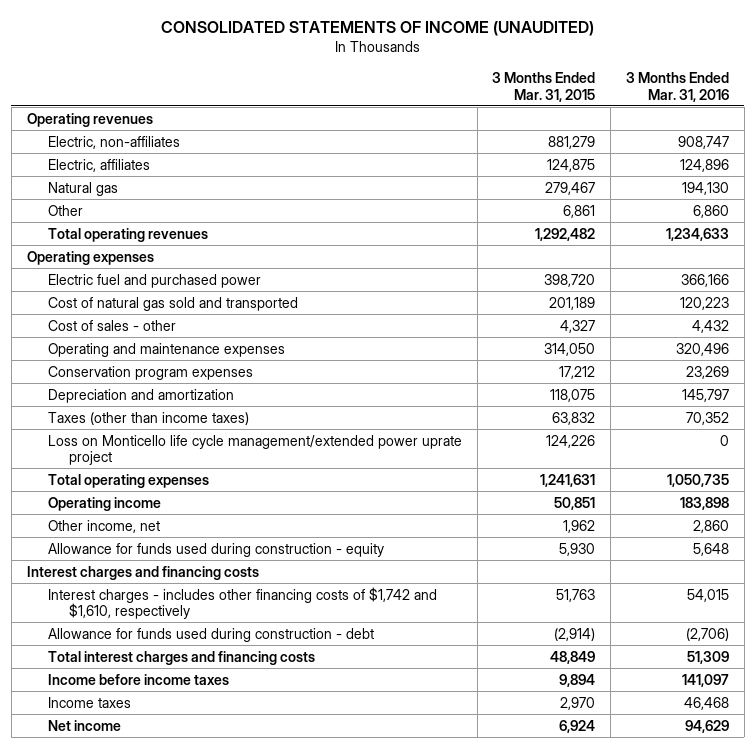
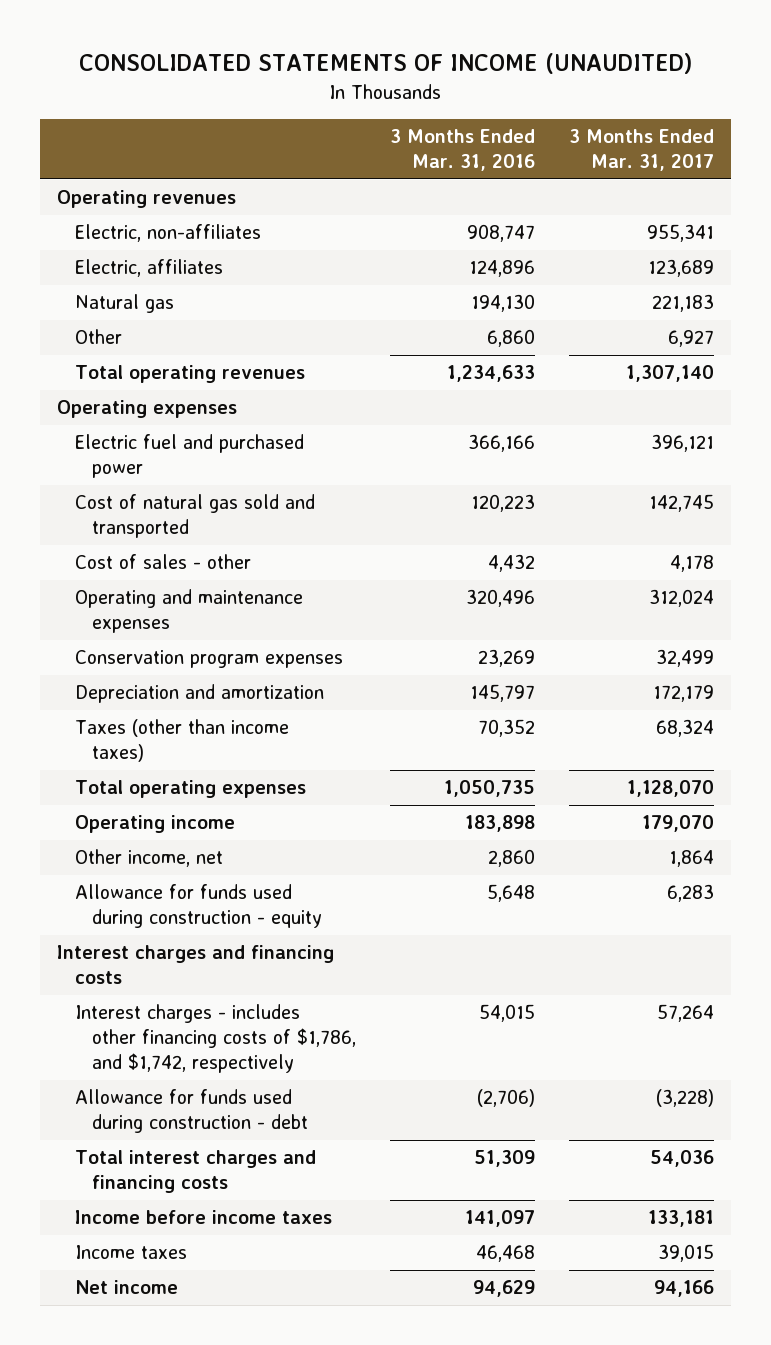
[492,71,596,102] 3 Months Ended Mar. 31, 2015 -> none
none -> [568,129,714,172] 3 Months Ended Mar. 31, 2017
[47,434,462,466] Loss on Monticello life cycle management/extended power uprate project -> none
[47,586,437,620] Interest charges - includes other financing costs of $1,742 and $1,610, respectively -> [74,1004,357,1074] Interest charges - includes other financing costs of $1,786, and $1,742, respectively

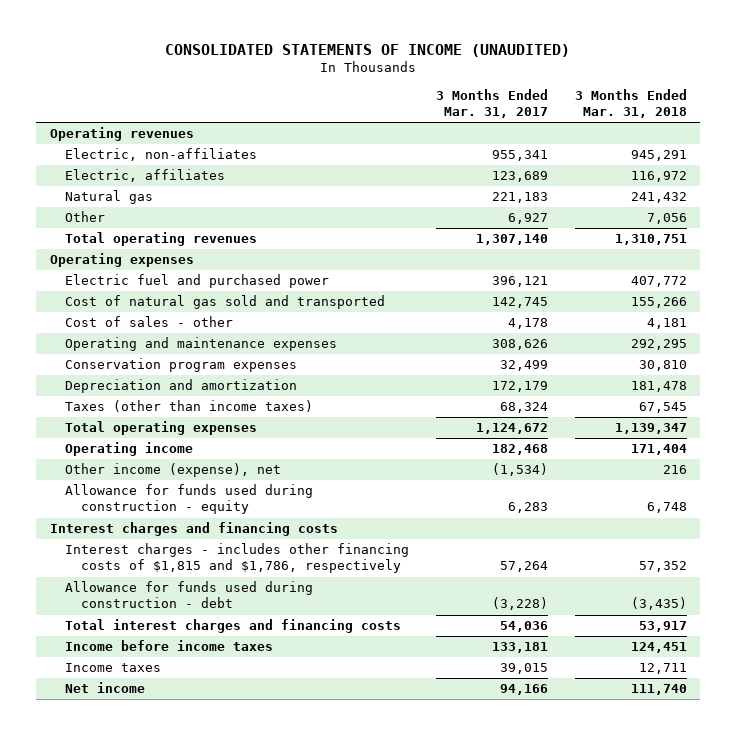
[390,129,536,172] 3 Months Ended Mar. 31, 2016 -> none
none -> [574,88,687,119] 3 Months Ended Mar. 31, 2018
[648,589,714,608] 312,024 -> [492,339,549,351] 308,626
[626,780,714,798] 1,128,070 -> [476,423,549,435] 1,124,672
[641,815,714,833] 179,070 -> [492,444,549,456] 182,468
[74,849,223,868] Other income, net -> [65,463,282,478] Other income (expense), net
[668,850,714,868] 1,864 -> [492,463,549,477] (1,534)
[74,1004,357,1074] Interest charges - includes other financing costs of $1,786, and $1,742, respectively -> [65,543,410,574] Interest charges - includes other financing costs of $1,815 and $1,786, respectively

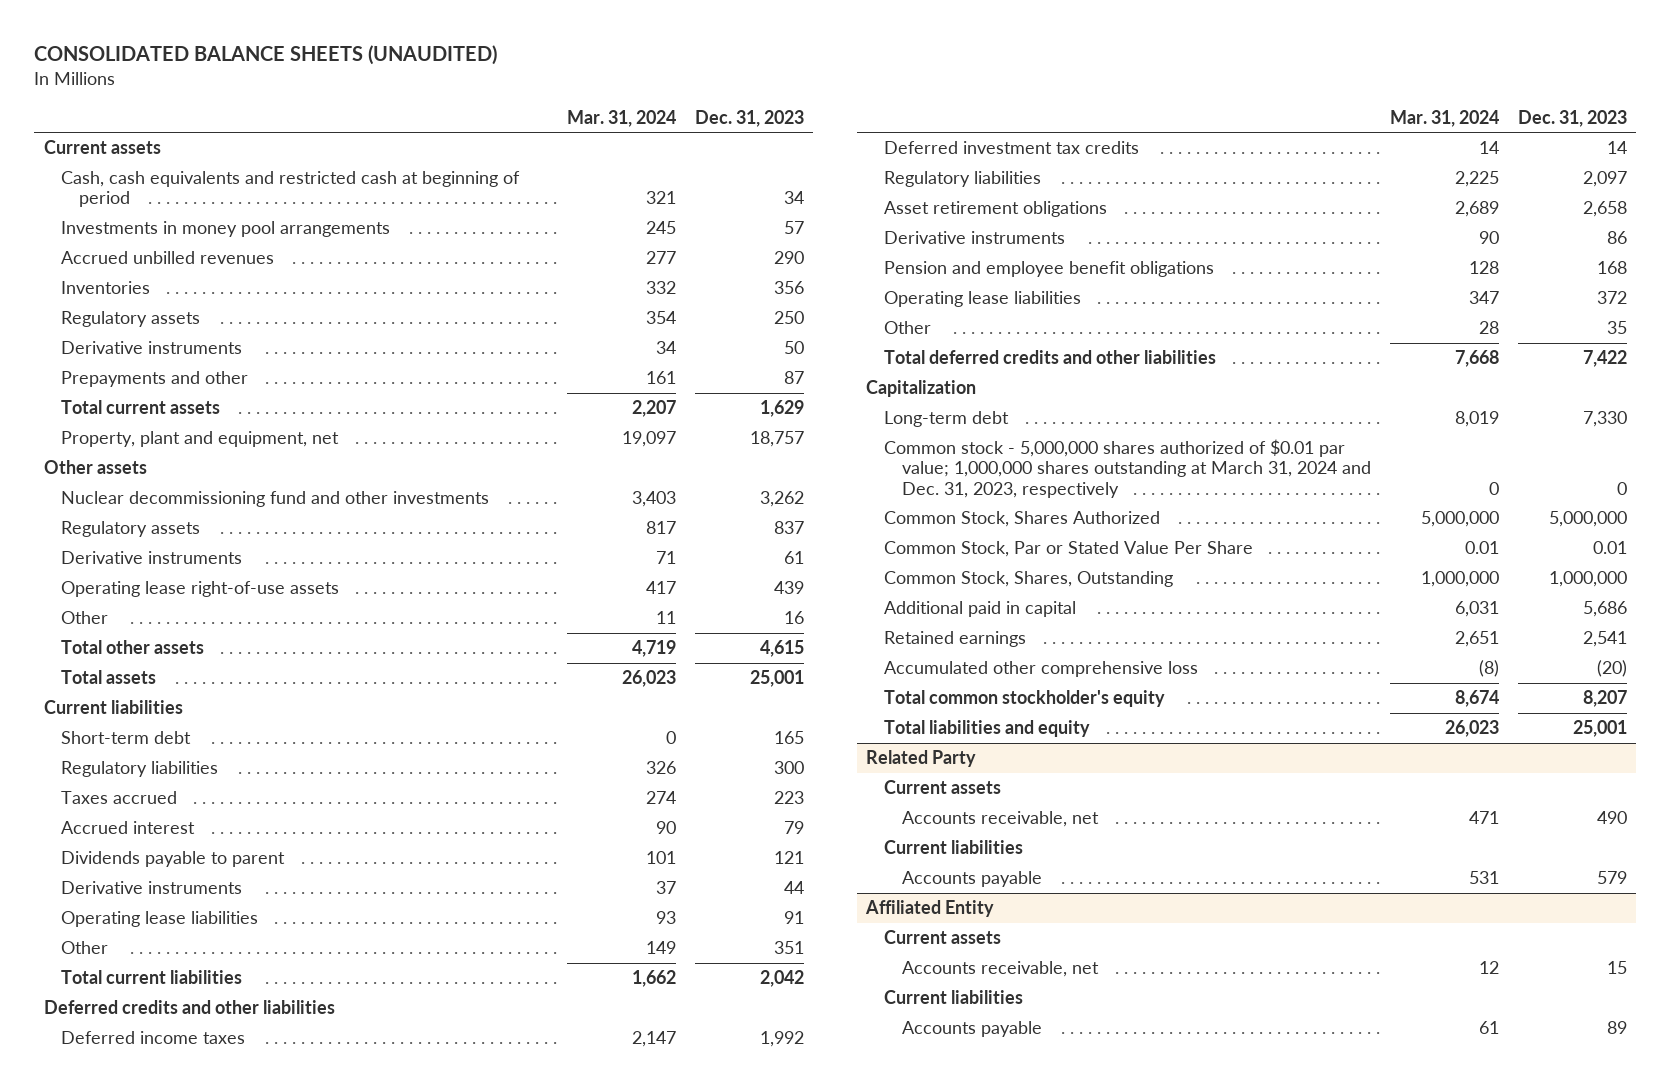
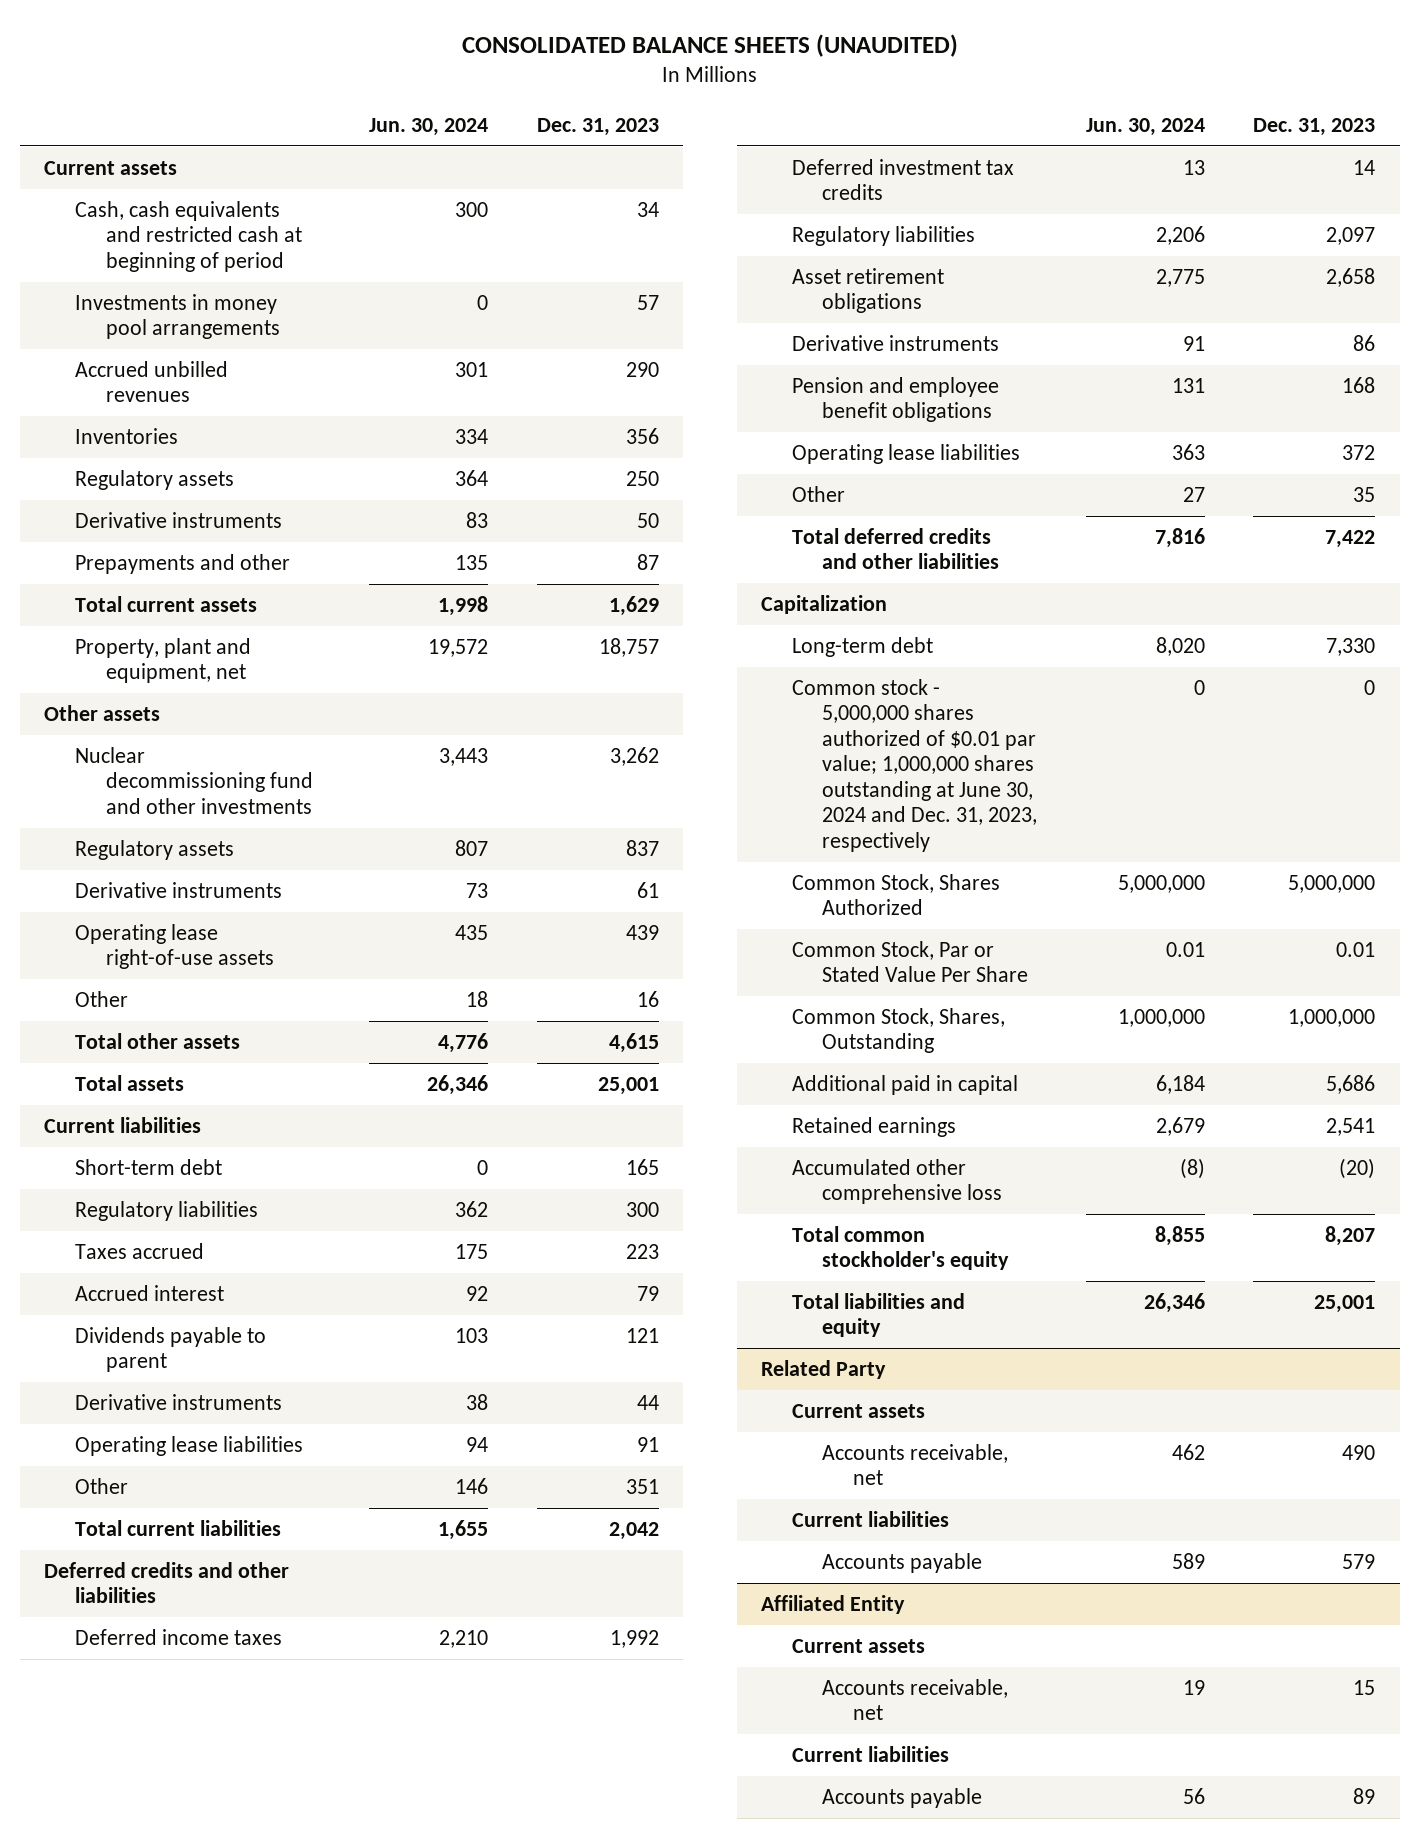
[566,109,676,127] Mar. 31, 2024 -> none
none -> [369,117,489,136] Jun. 30, 2024
[884,439,1371,498] Common stock - 5,000,000 shares authorized of $0.01 par value; 1,000,000 shares outstanding at March 31, 2024 and Dec. 31, 2023, respectively -> [791,678,1038,852] Common stock - 5,000,000 shares authorized of $0.01 par value; 1,000,000 shares outstanding at June 30, 2024 and Dec. 31, 2023, respectively

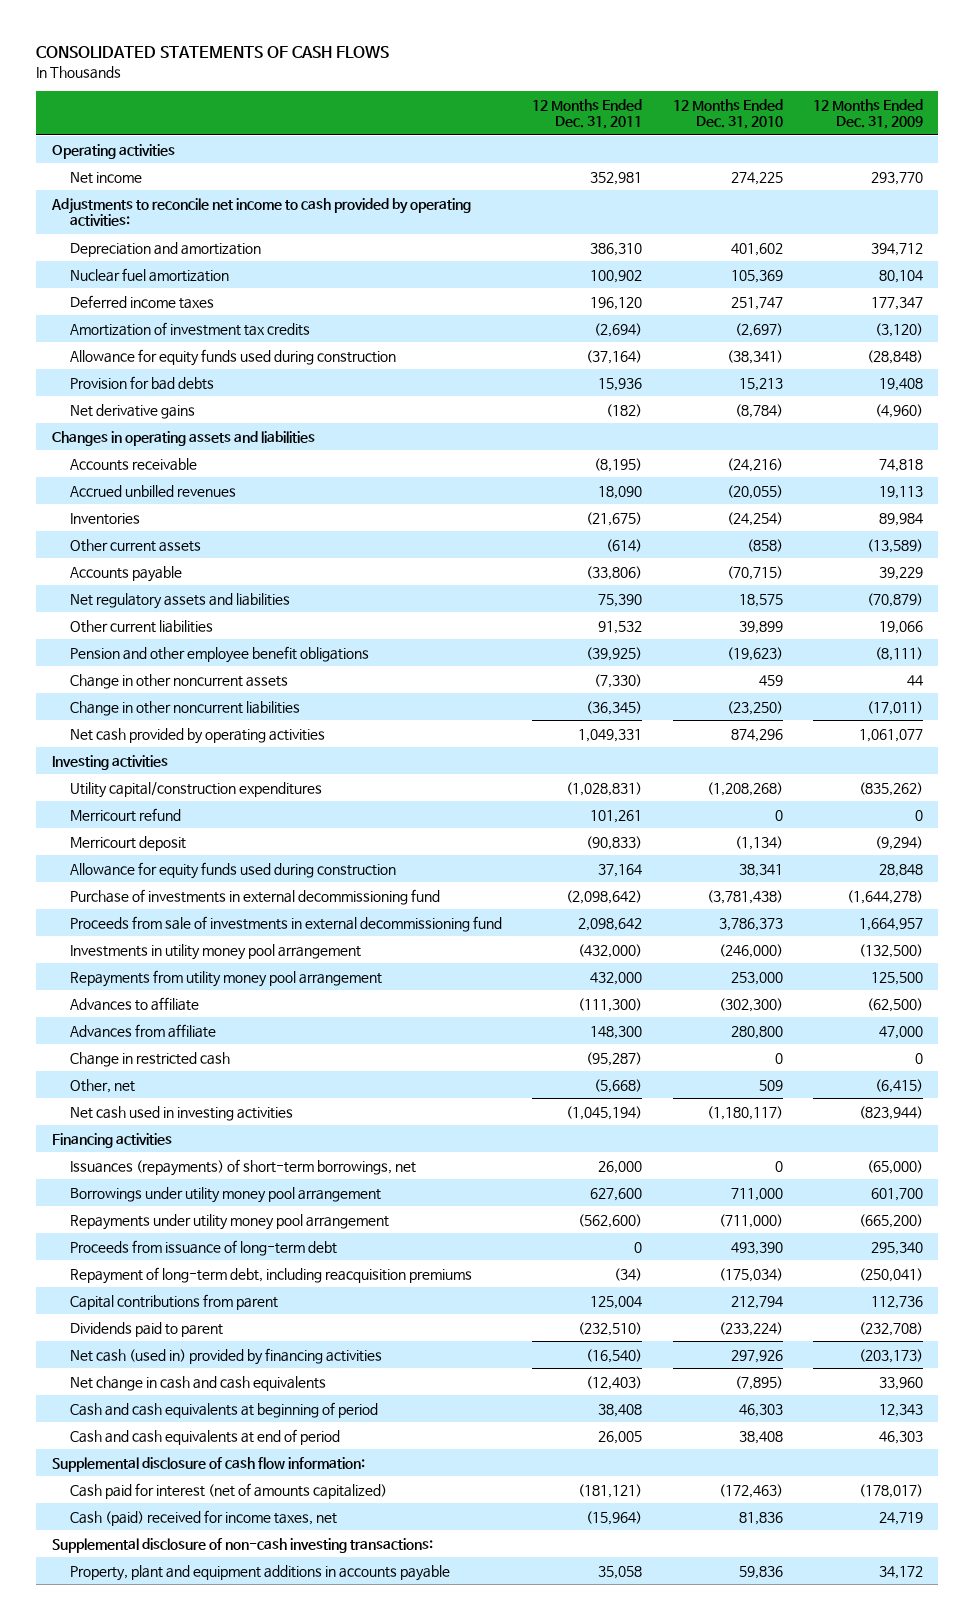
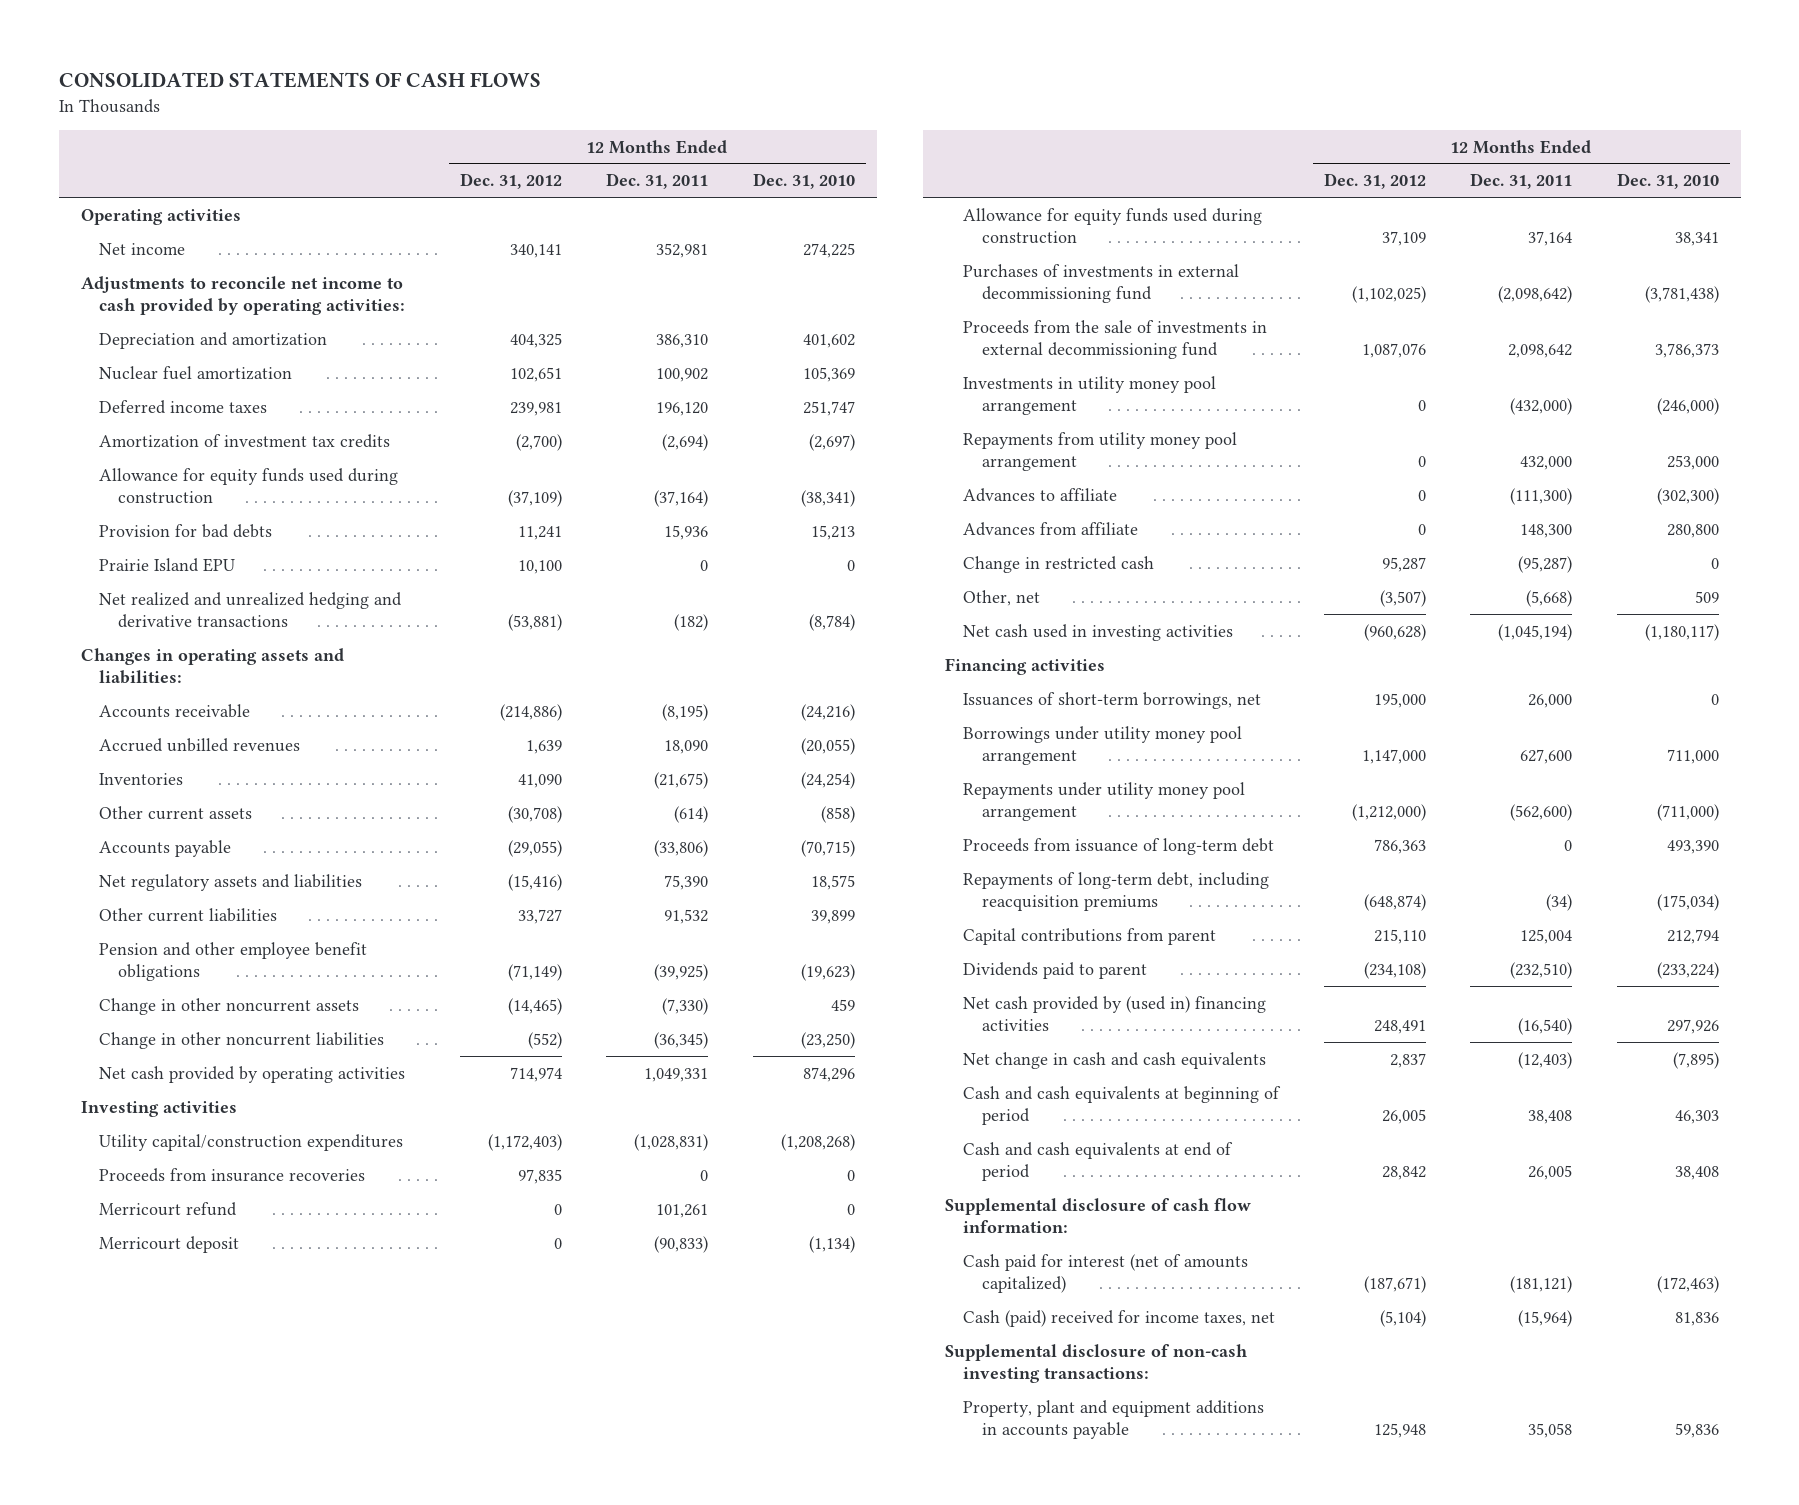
[813,98,924,130] 12 Months Ended Dec. 31, 2009 -> none
none -> [459,173,562,190] Dec. 31, 2012
none -> [99,557,236,572] Prairie Island EPU
[70,403,196,419] Net derivative gains -> [99,591,403,628] Net realized and unrealized hedging and derivative transactions
[51,430,315,446] Changes in operating assets and liabilities -> [80,647,344,684] Changes in operating assets and liabilities:
none -> [99,1167,366,1182] Proceeds from insurance recoveries
[70,888,441,905] Purchase of investments in external decommissioning fund -> [963,263,1240,303] Purchases of investments in external decommissioning fund
[70,915,503,932] Proceeds from sale of investments in external decommissioning fund -> [963,319,1268,359] Proceeds from the sale of investments in external decommissioning fund
[70,1158,417,1176] Issuances (repayments) of short-term borrowings, net -> [963,691,1262,709] Issuances of short-term borrowings, net
[70,1266,473,1284] Repayment of long-term debt, including reacquisition premiums -> [963,871,1270,911] Repayments of long-term debt, including reacquisition premiums
[70,1347,383,1365] Net cash (used in) provided by financing activities -> [963,995,1267,1031] Net cash provided by (used in) financing activities

